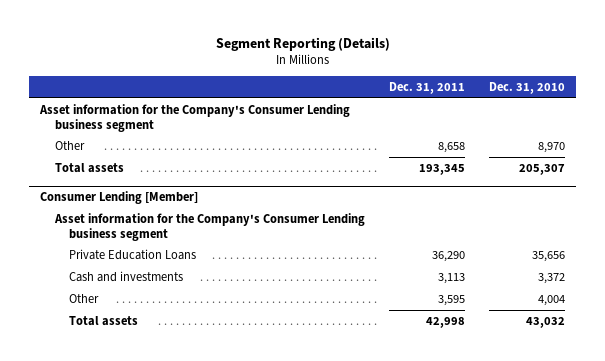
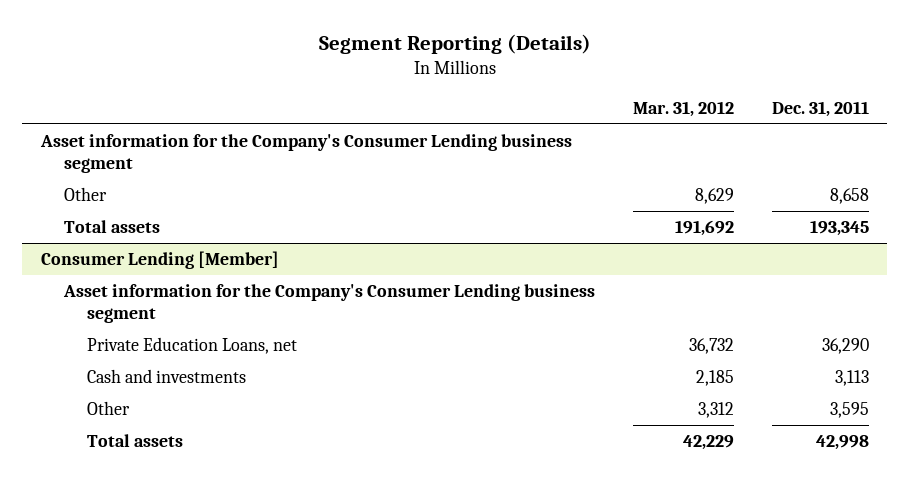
[488,82,565,95] Dec. 31, 2010 -> none
none -> [632,101,734,118] Mar. 31, 2012
[69,248,197,260] Private Education Loans -> [87,337,298,355] Private Education Loans, net

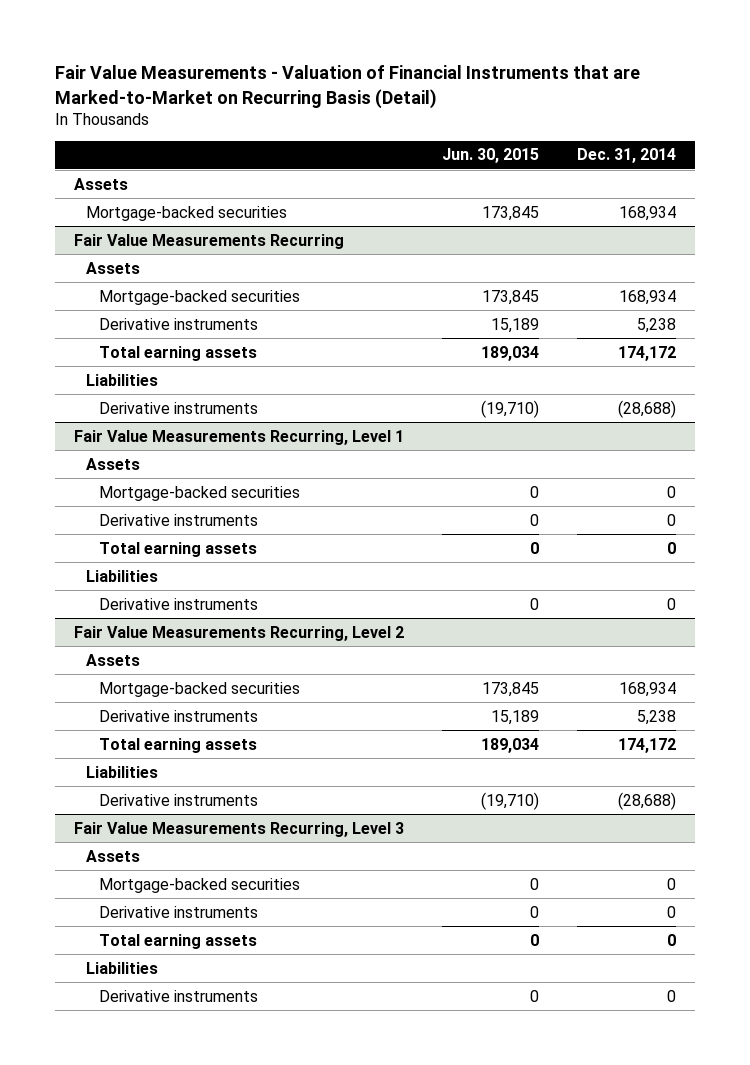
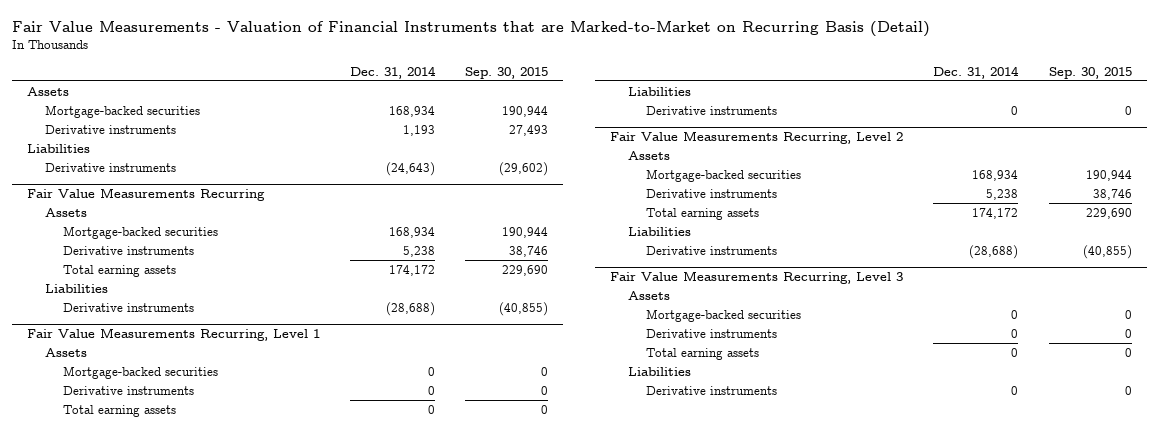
[441,148,539,164] Jun. 30, 2015 -> none
none -> [465,67,549,80] Sep. 30, 2015
none -> [45,124,177,134] Derivative instruments
none -> [27,143,91,153] Liabilities
none -> [45,162,177,172] Derivative instruments

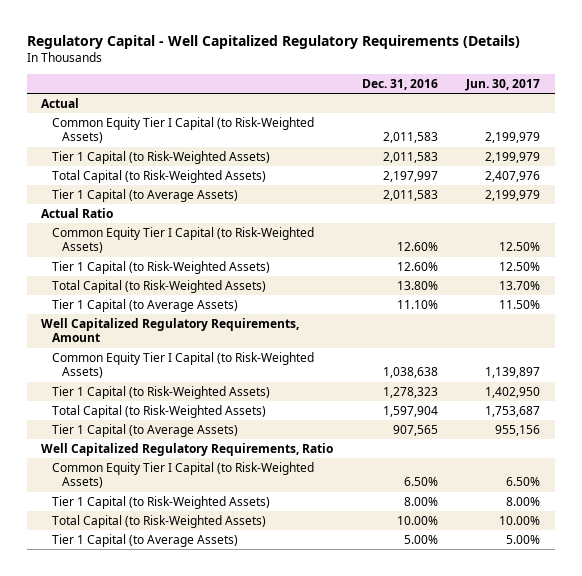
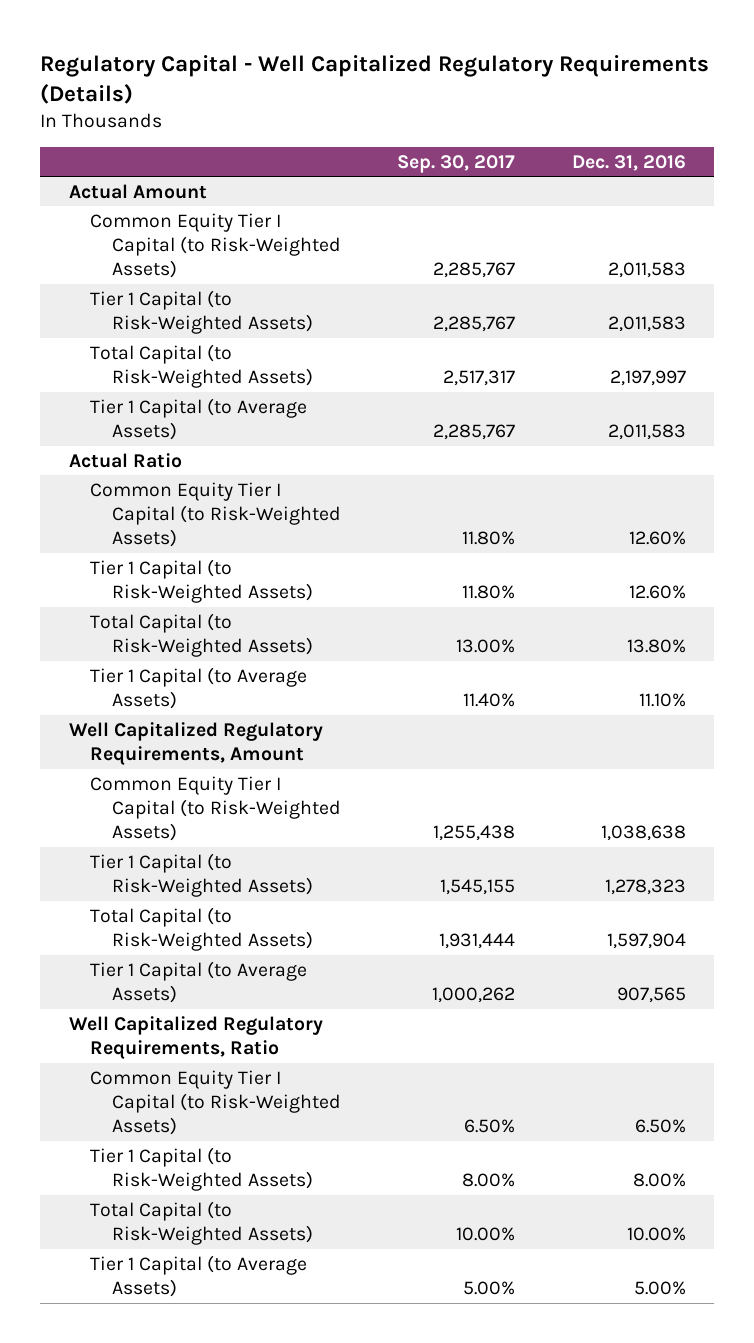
[465,79,541,92] Jun. 30, 2017 -> none
none -> [397,154,516,173] Sep. 30, 2017
[41,97,80,108] Actual -> [68,183,207,199] Actual Amount

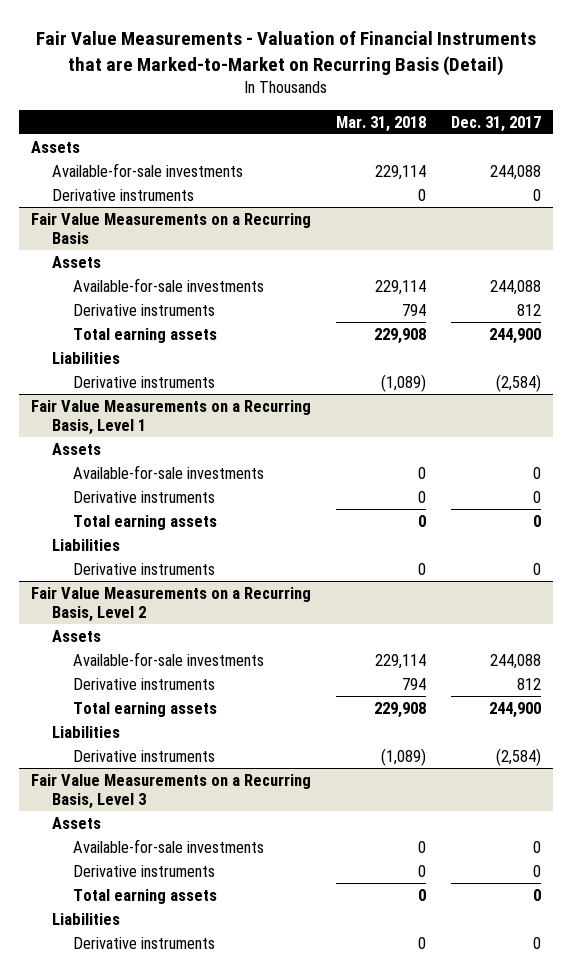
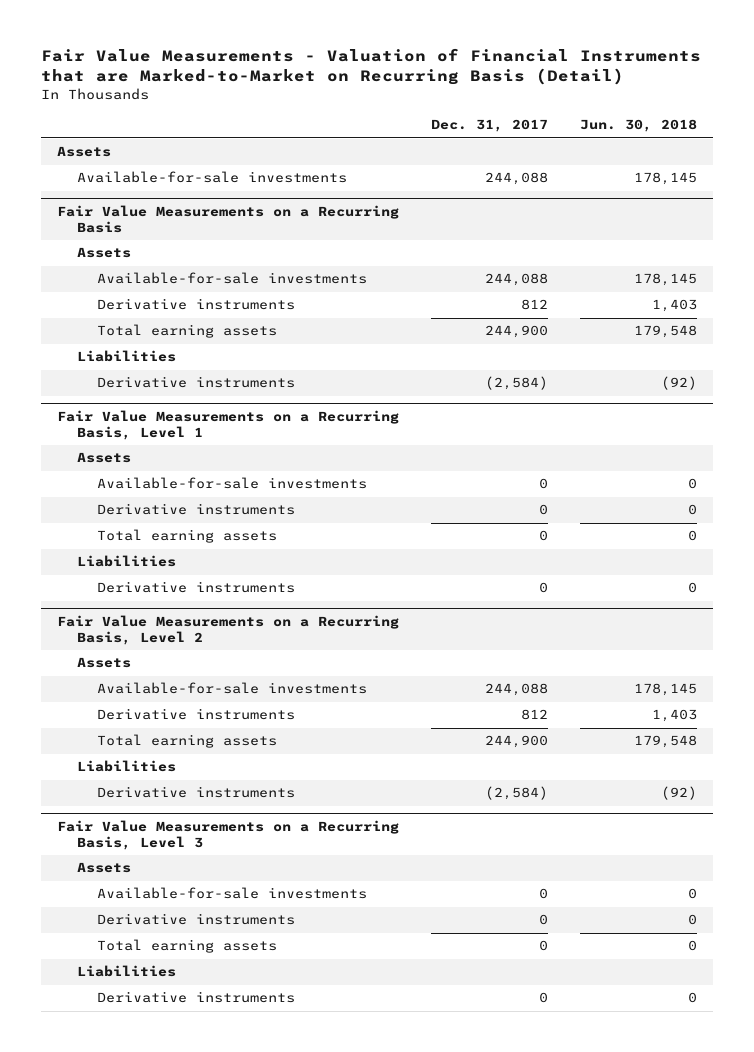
[336,115,427,132] Mar. 31, 2018 -> none
none -> [580,119,698,133] Jun. 30, 2018
[52,188,195,201] Derivative instruments -> none

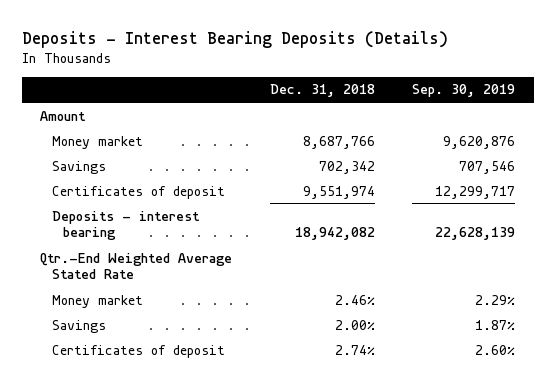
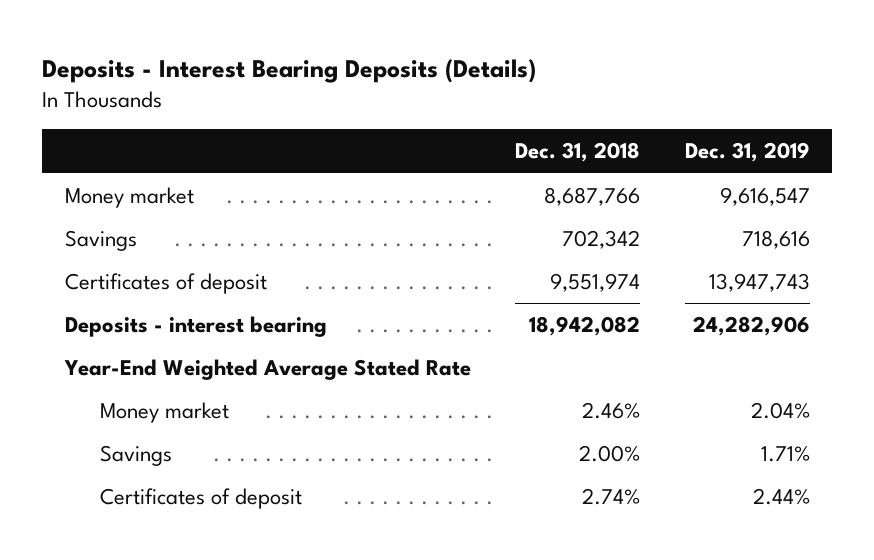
[412,84,516,98] Sep. 30, 2019 -> none
none -> [684,142,810,163] Dec. 31, 2019
[40,110,87,121] Amount -> none
[40,252,233,280] Qtr.-End Weighted Average Stated Rate -> [63,358,471,380] Year-End Weighted Average Stated Rate

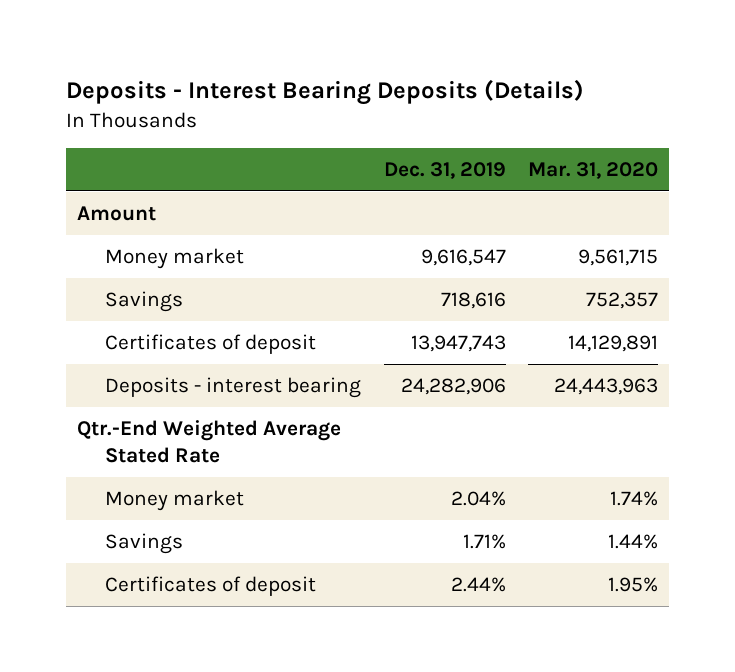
[515,142,641,163] Dec. 31, 2018 -> none
none -> [527,161,658,179] Mar. 31, 2020
none -> [76,206,156,222] Amount
[63,358,471,380] Year-End Weighted Average Stated Rate -> [76,420,341,463] Qtr.-End Weighted Average Stated Rate

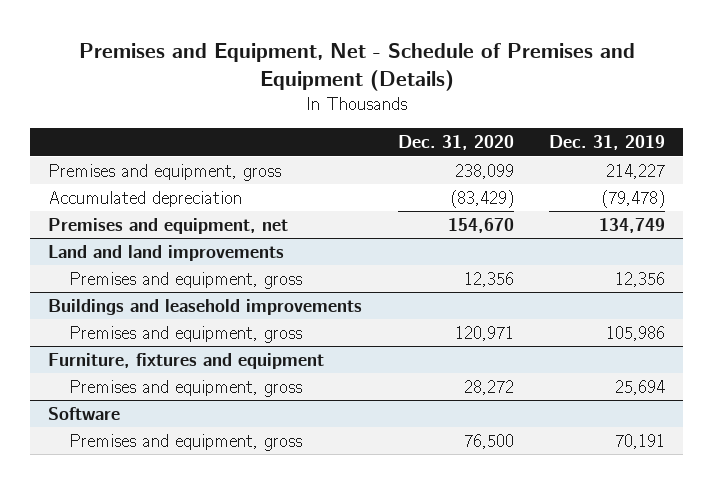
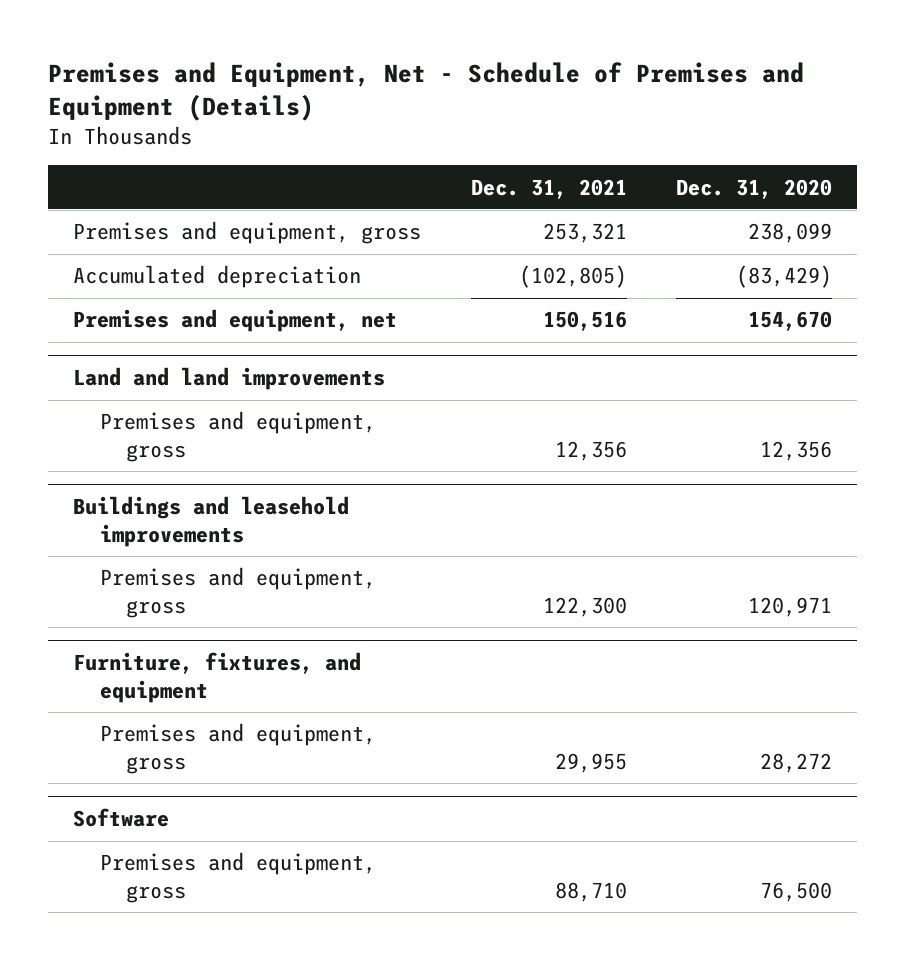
[549,135,666,151] Dec. 31, 2019 -> none
none -> [470,178,627,199] Dec. 31, 2021
[47,352,324,369] Furniture, fixtures and equipment -> [73,652,362,703] Furniture, fixtures, and equipment

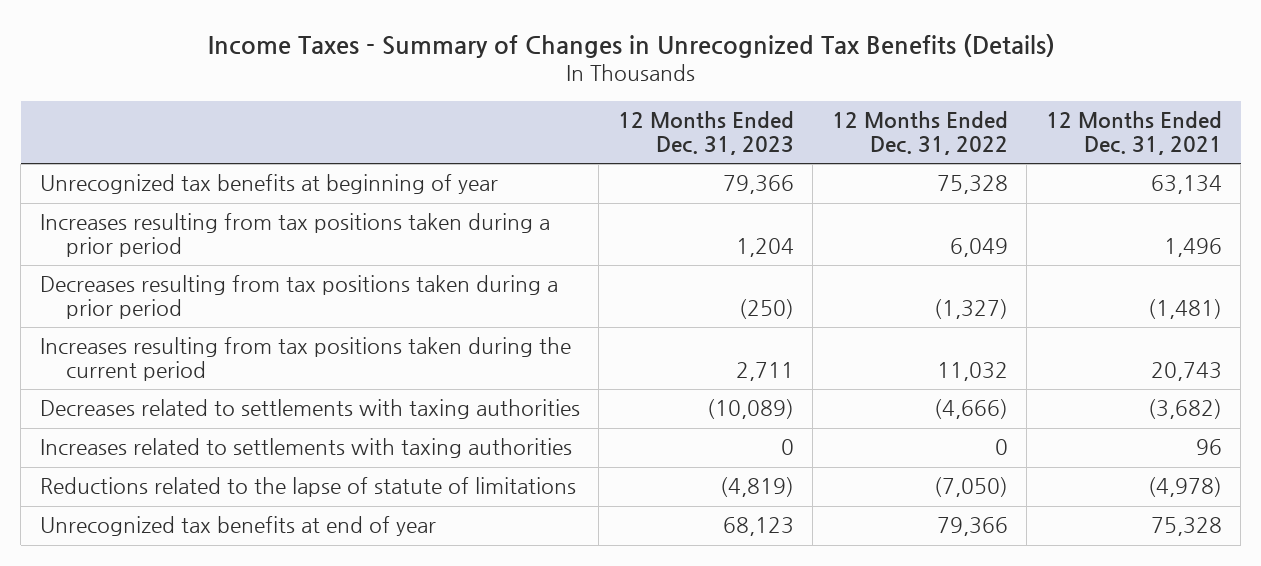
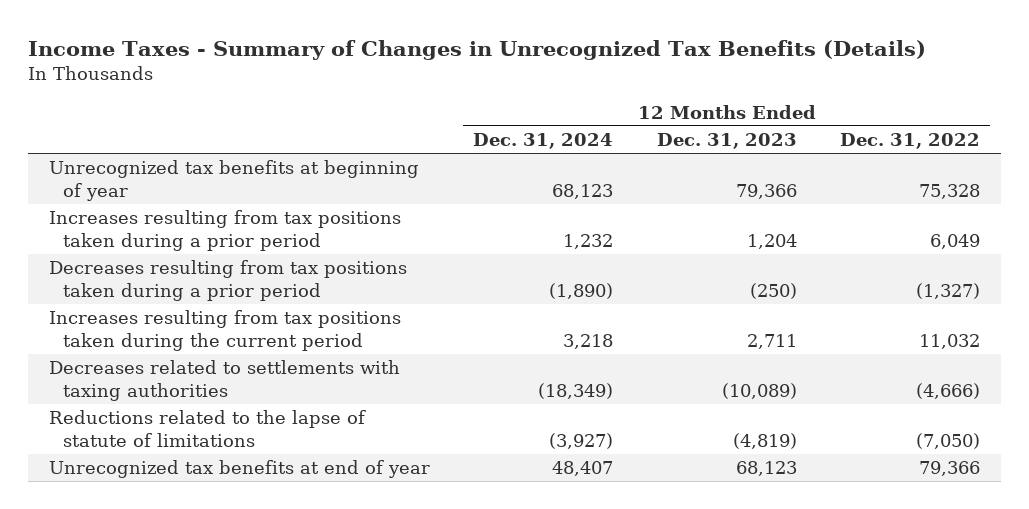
[1045,111,1222,156] 12 Months Ended Dec. 31, 2021 -> none
none -> [473,133,614,150] Dec. 31, 2024
[39,438,572,459] Increases related to settlements with taxing authorities -> none

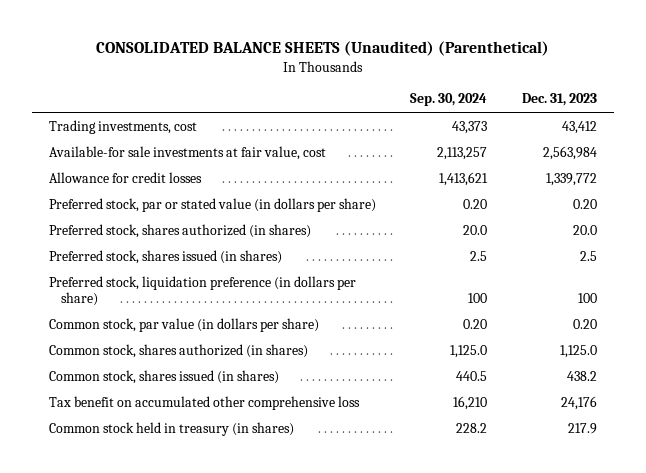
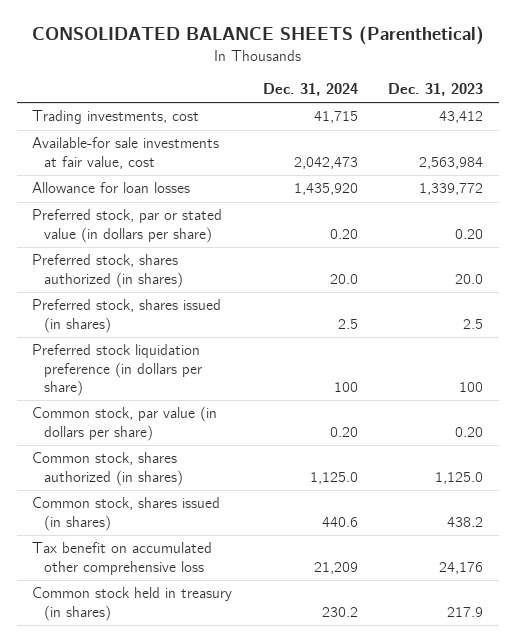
[95,41,549,57] CONSOLIDATED BALANCE SHEETS (Unaudited) (Parenthetical) -> [31,26,484,46] CONSOLIDATED BALANCE SHEETS (Parenthetical)
[410,93,488,107] Sep. 30, 2024 -> none
none -> [262,83,358,97] Dec. 31, 2024
[49,171,203,183] Allowance for credit losses -> [31,182,190,194] Allowance for loan losses
[49,275,357,306] Preferred stock, liquidation preference (in dollars per share) -> [31,344,203,396] Preferred stock liquidation preference (in dollars per share)

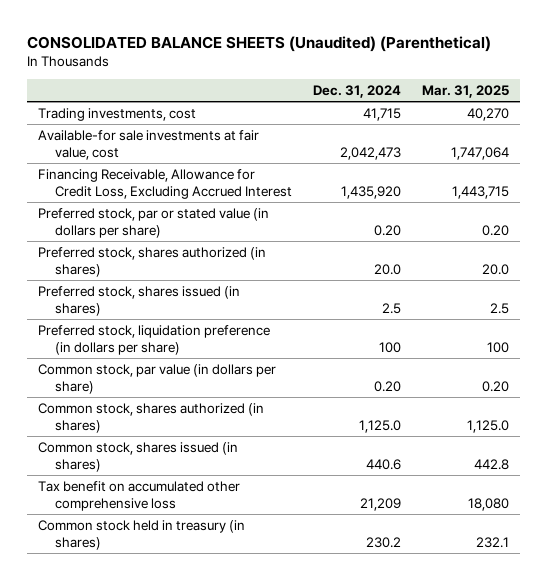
[31,26,484,46] CONSOLIDATED BALANCE SHEETS (Parenthetical) -> [27,35,492,52] CONSOLIDATED BALANCE SHEETS (Unaudited) (Parenthetical)
[388,83,484,97] Dec. 31, 2023 -> none
none -> [422,84,510,98] Mar. 31, 2025
[31,182,190,194] Allowance for loan losses -> [37,168,292,199] Financing Receivable, Allowance for Credit Loss, Excluding Accrued Interest
[31,344,203,396] Preferred stock liquidation preference (in dollars per share) -> [37,324,270,355] Preferred stock, liquidation preference (in dollars per share)

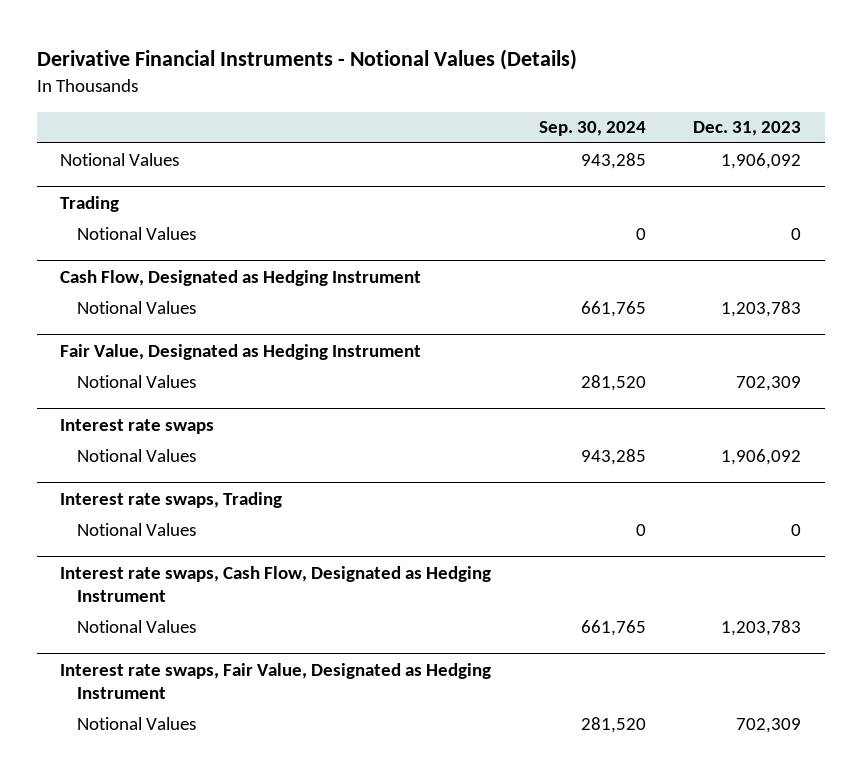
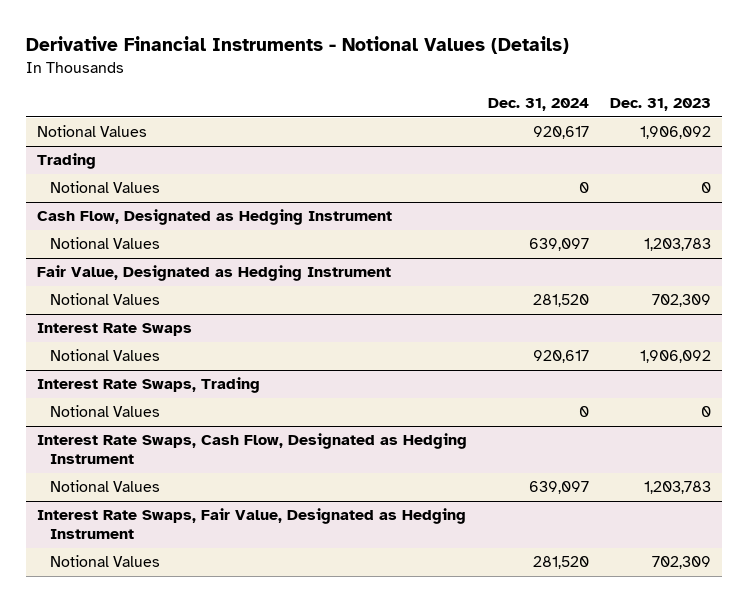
[538,121,646,137] Sep. 30, 2024 -> none
none -> [488,98,590,112] Dec. 31, 2024
[60,418,215,434] Interest rate swaps -> [36,323,192,337] Interest Rate Swaps
[60,491,283,508] Interest rate swaps, Trading -> [36,377,260,394] Interest Rate Swaps, Trading
[60,565,492,602] Interest rate swaps, Cash Flow, Designated as Hedging Instrument -> [36,433,467,465] Interest Rate Swaps, Cash Flow, Designated as Hedging Instrument
[60,662,492,699] Interest rate swaps, Fair Value, Designated as Hedging Instrument -> [36,508,466,540] Interest Rate Swaps, Fair Value, Designated as Hedging Instrument

